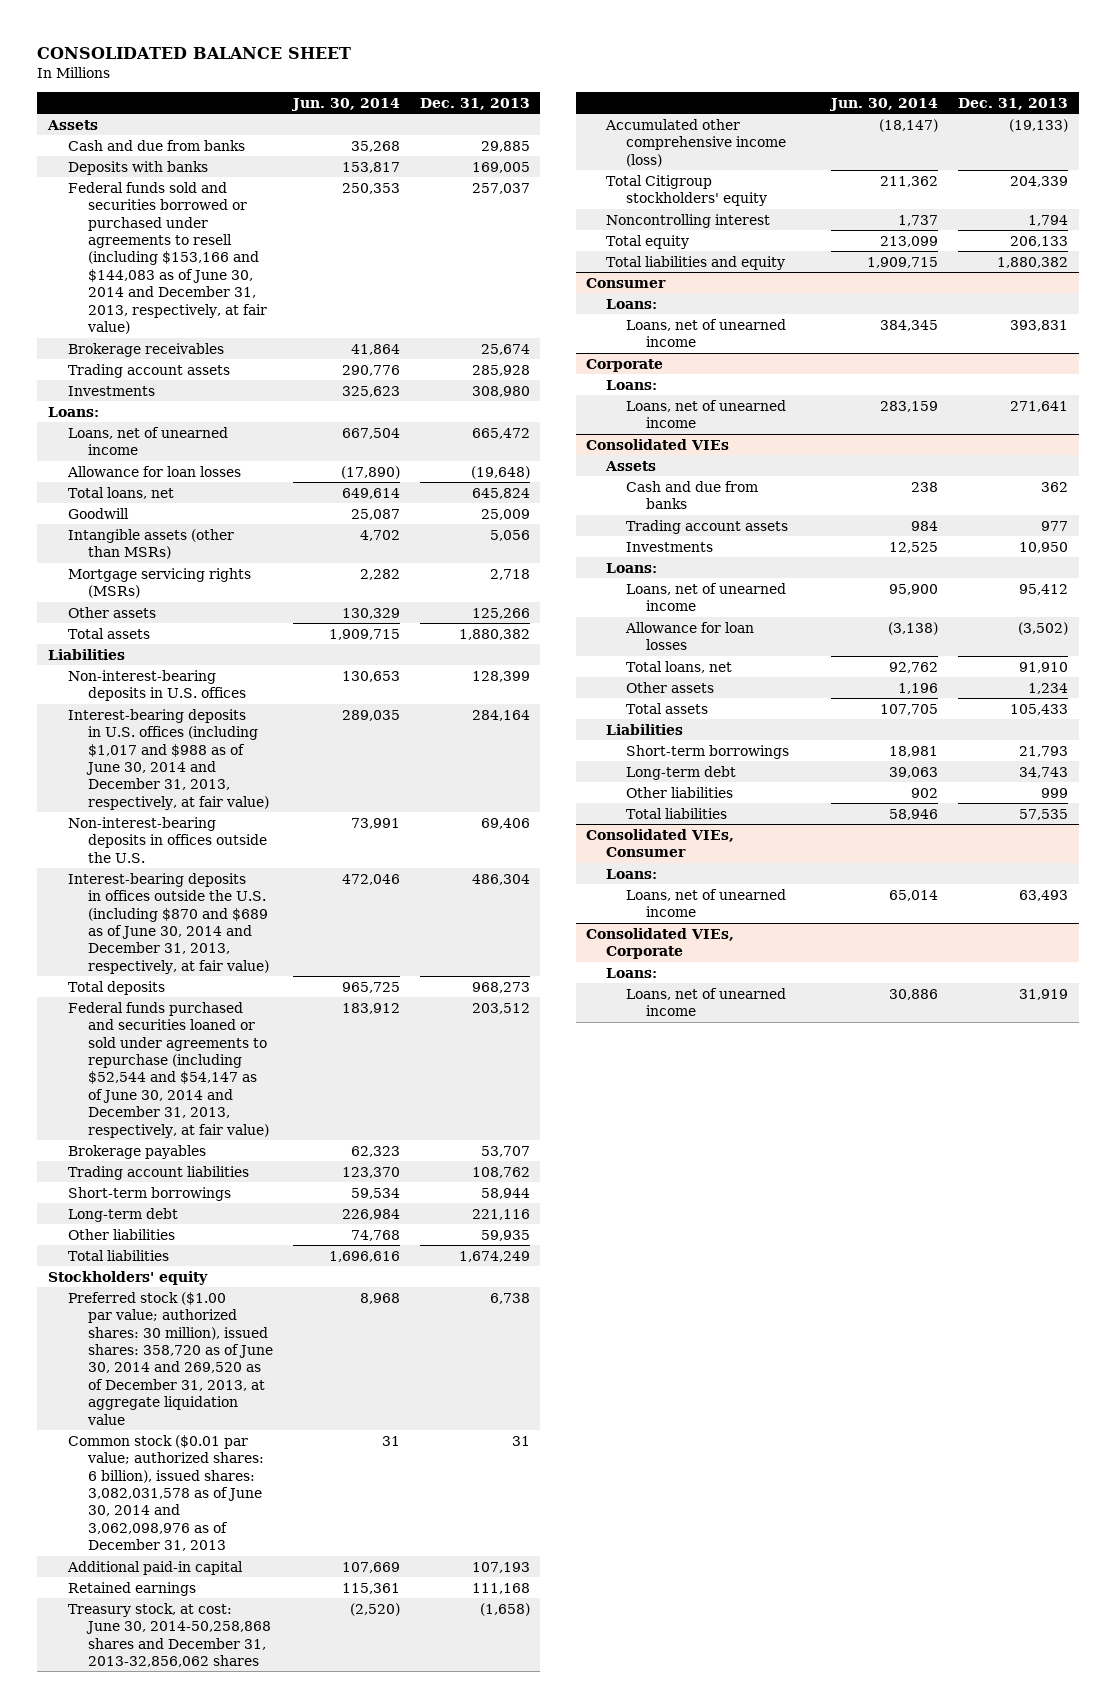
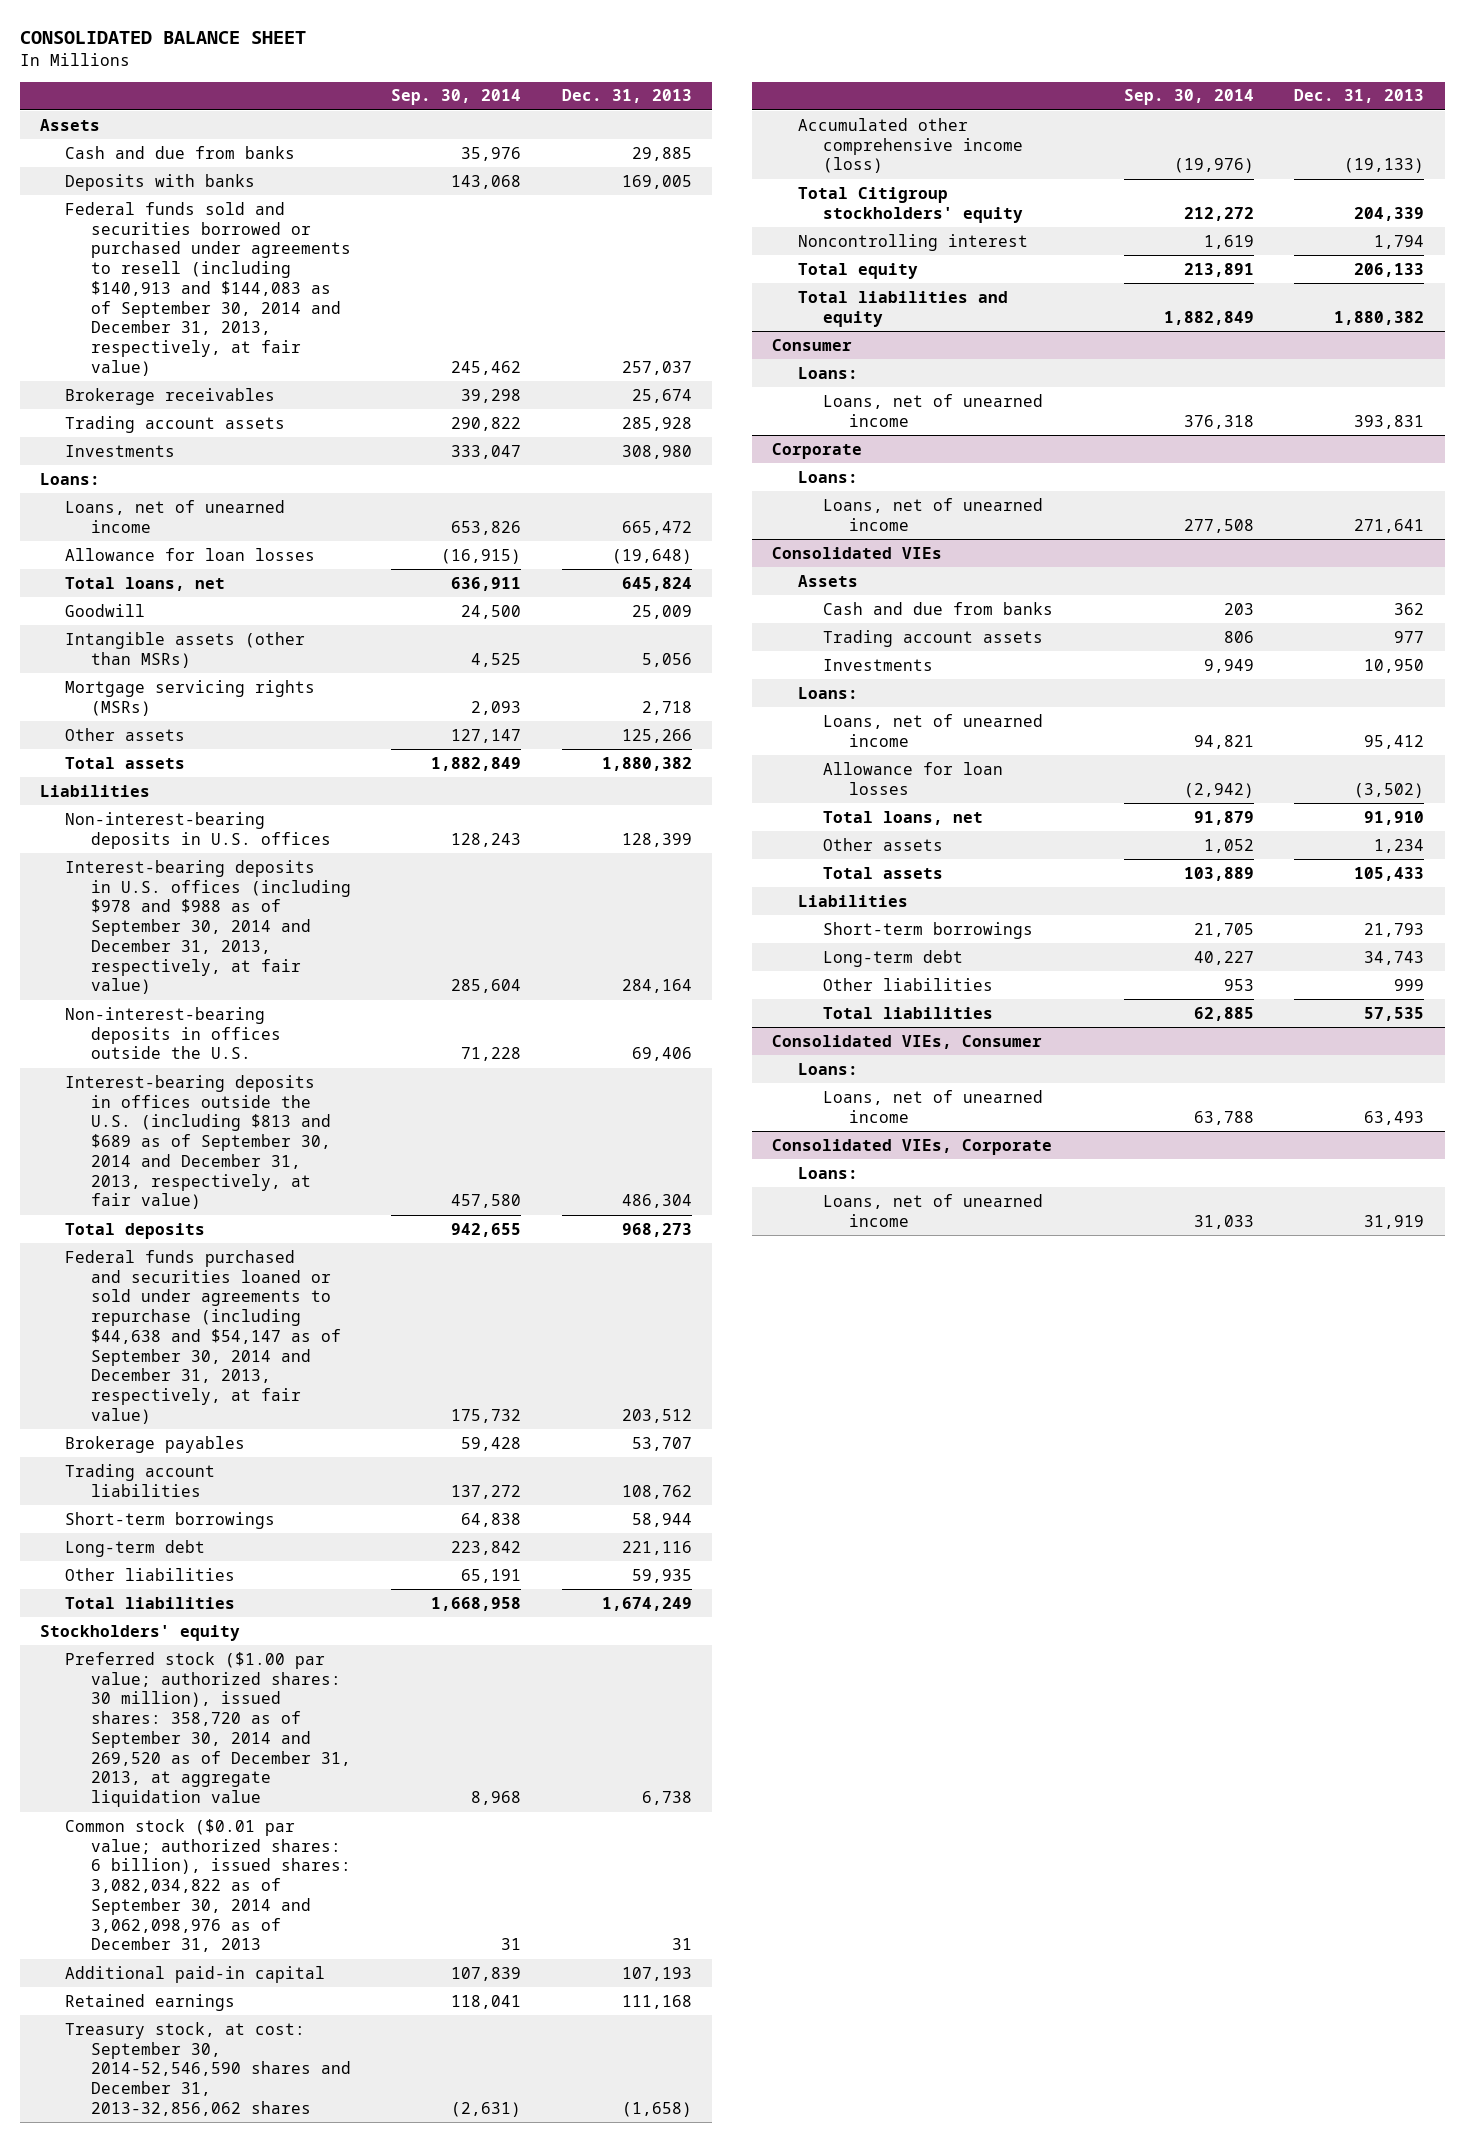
[290,98,400,112] Jun. 30, 2014 -> none
none -> [391,89,522,106] Sep. 30, 2014
[67,181,267,335] Federal funds sold and securities borrowed or purchased under agreements to resell (including $153,166 and $144,083 as of June 30, 2014 and December 31, 2013, respectively, at fair value) -> [65,201,351,376] Federal funds sold and securities borrowed or purchased under agreements to resell (including $140,913 and $144,083 as of September 30, 2014 and December 31, 2013, respectively, at fair value)
[67,708,269,810] Interest-bearing deposits in U.S. offices (including $1,017 and $988 as of June 30, 2014 and December 31, 2013, respectively, at fair value) -> [65,859,351,995] Interest-bearing deposits in U.S. offices (including $978 and $988 as of September 30, 2014 and December 31, 2013, respectively, at fair value)
[67,872,269,974] Interest-bearing deposits in offices outside the U.S. (including $870 and $689 as of June 30, 2014 and December 31, 2013, respectively, at fair value) -> [65,1074,331,1210] Interest-bearing deposits in offices outside the U.S. (including $813 and $689 as of September 30, 2014 and December 31, 2013, respectively, at fair value)
[67,1001,269,1138] Federal funds purchased and securities loaned or sold under agreements to repurchase (including $52,544 and $54,147 as of June 30, 2014 and December 31, 2013, respectively, at fair value) -> [65,1249,341,1424] Federal funds purchased and securities loaned or sold under agreements to repurchase (including $44,638 and $54,147 as of September 30, 2014 and December 31, 2013, respectively, at fair value)
[67,1291,273,1425] Preferred stock ($1.00 par value; authorized shares: 30 million), issued shares: 358,720 as of June 30, 2014 and 269,520 as of December 31, 2013, at aggregate liquidation value -> [65,1651,351,1808] Preferred stock ($1.00 par value; authorized shares: 30 million), issued shares: 358,720 as of September 30, 2014 and 269,520 as of December 31, 2013, at aggregate liquidation value
[67,1434,264,1552] Common stock ($0.01 par value; authorized shares: 6 billion), issued shares: 3,082,031,578 as of June 30, 2014 and 3,062,098,976 as of December 31, 2013 -> [65,1818,351,1953] Common stock ($0.01 par value; authorized shares: 6 billion), issued shares: 3,082,034,822 as of September 30, 2014 and 3,062,098,976 as of December 31, 2013
[67,1602,271,1668] Treasury stock, at cost: June 30, 2014-50,258,868 shares and December 31, 2013-32,856,062 shares -> [65,2021,351,2116] Treasury stock, at cost: September 30, 2014-52,546,590 shares and December 31, 2013-32,856,062 shares

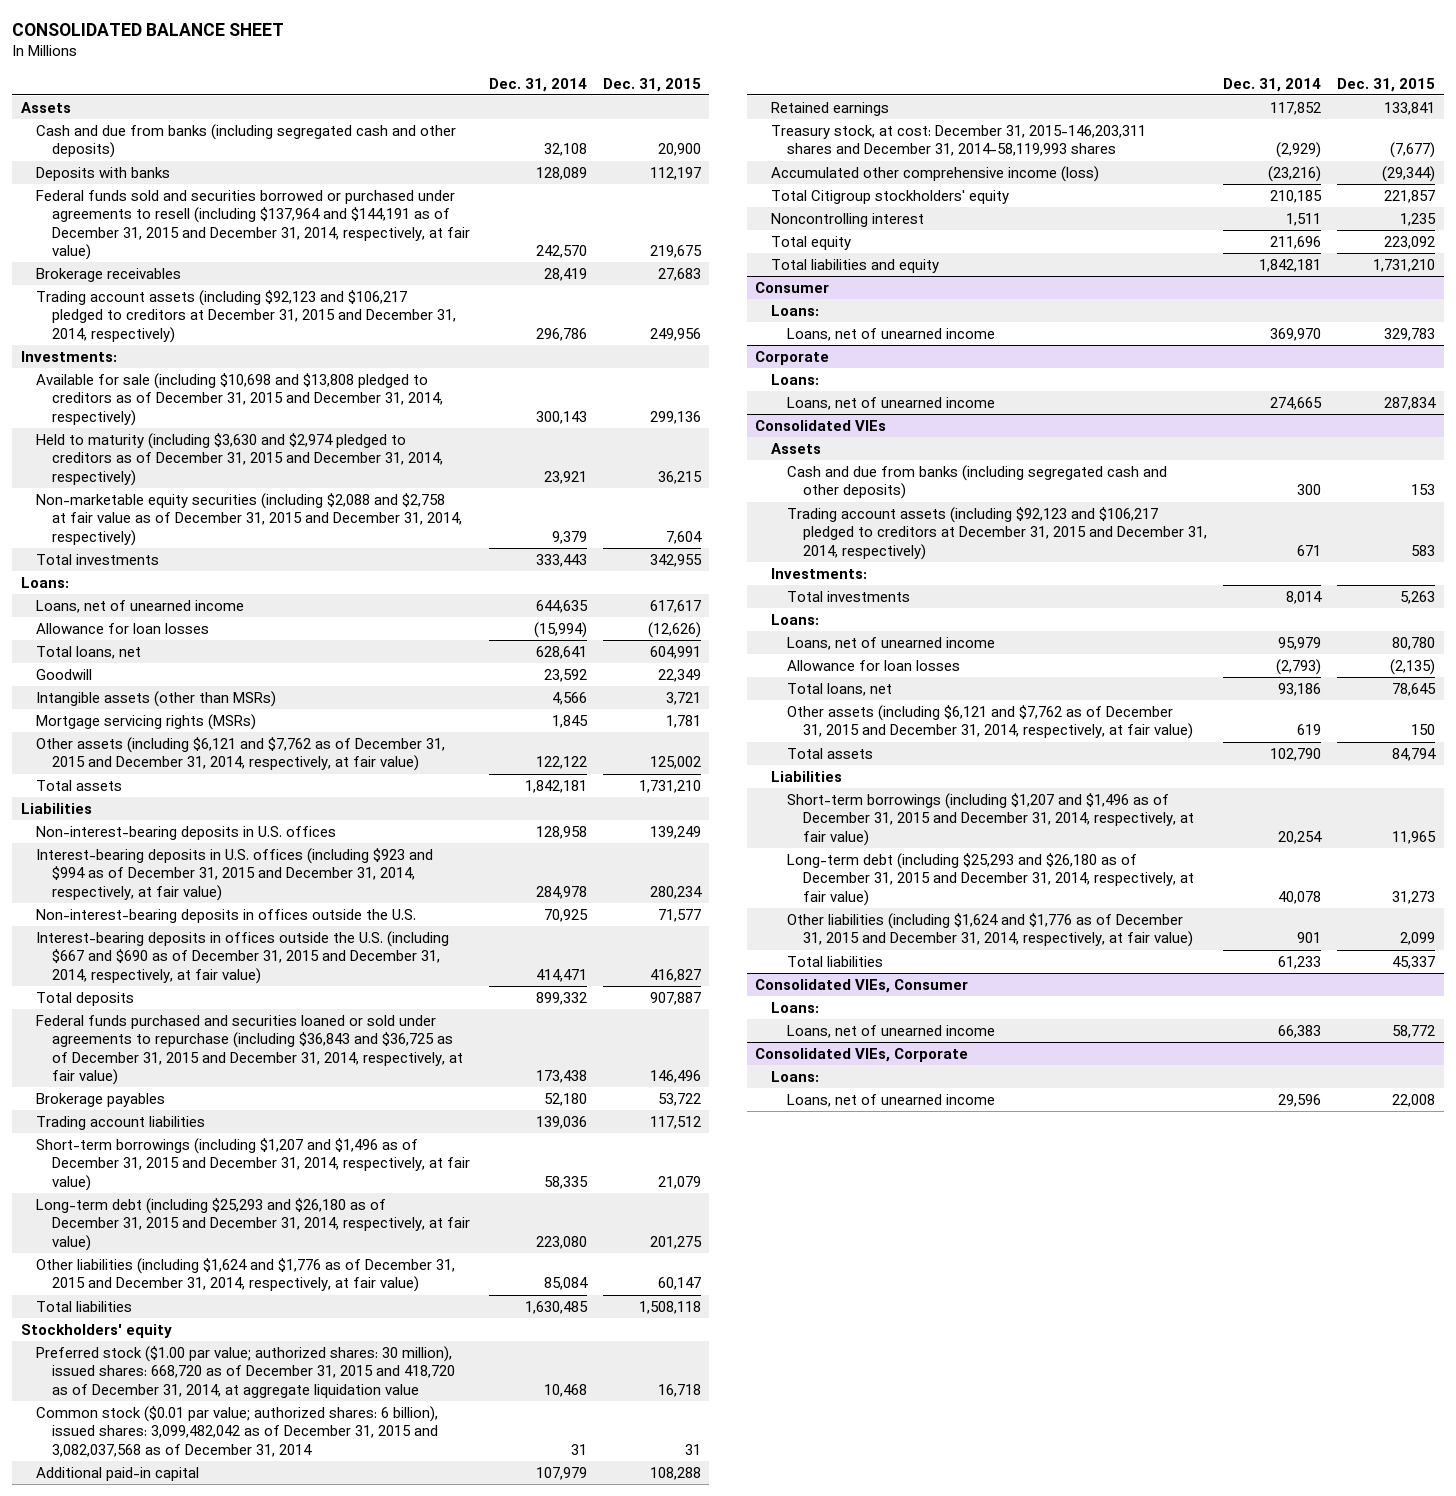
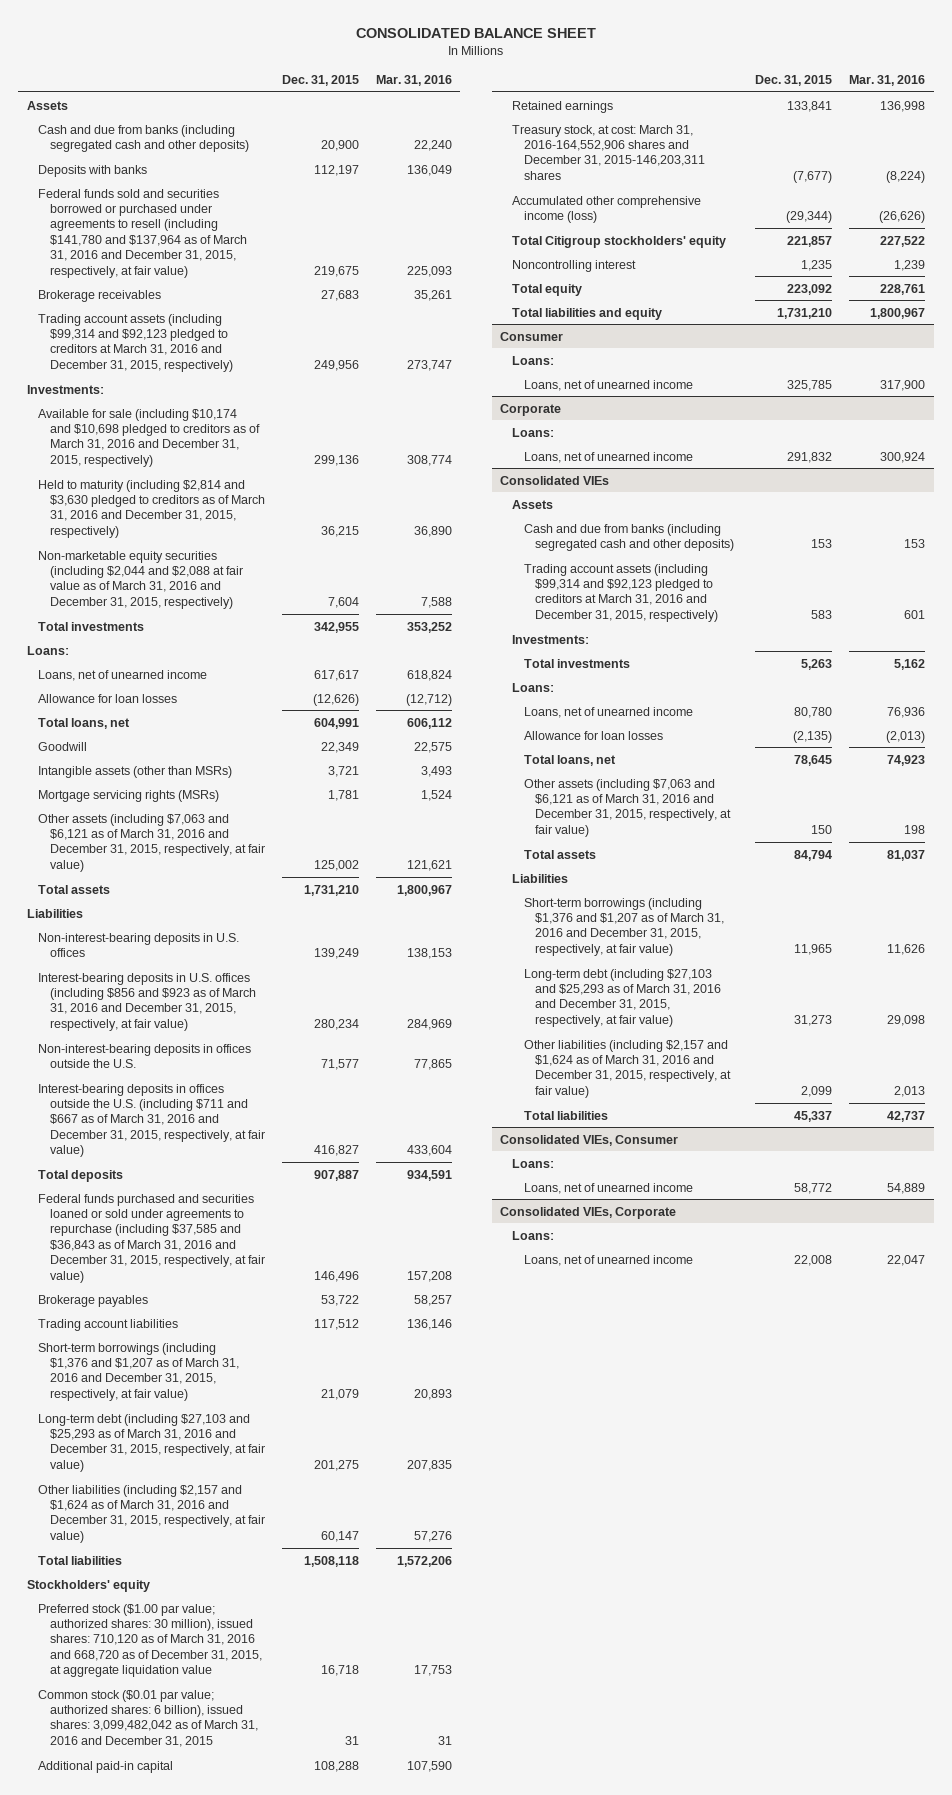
[488,77,587,92] Dec. 31, 2014 -> none
none -> [375,74,452,86] Mar. 31, 2016
[36,190,471,260] Federal funds sold and securities borrowed or purchased under agreements to resell (including $137,964 and $144,191 as of December 31, 2015 and December 31, 2014, respectively, at fair value) -> [38,188,248,278] Federal funds sold and securities borrowed or purchased under agreements to resell (including $141,780 and $137,964 as of March 31, 2016 and December 31, 2015, respectively, at fair value)
[36,290,457,343] Trading account assets (including $92,123 and $106,217 pledged to creditors at December 31, 2015 and December 31, 2014, respectively) -> [38,313,234,372] Trading account assets (including $99,314 and $92,123 pledged to creditors at March 31, 2016 and December 31, 2015, respectively)
[36,373,444,426] Available for sale (including $10,698 and $13,808 pledged to creditors as of December 31, 2015 and December 31, 2014, respectively) -> [38,408,261,467] Available for sale (including $10,174 and $10,698 pledged to creditors as of March 31, 2016 and December 31, 2015, respectively)
[36,433,444,486] Held to maturity (including $3,630 and $2,974 pledged to creditors as of December 31, 2015 and December 31, 2014, respectively) -> [38,479,266,538] Held to maturity (including $2,814 and $3,630 pledged to creditors as of March 31, 2016 and December 31, 2015, respectively)
[36,493,463,546] Non-marketable equity securities (including $2,088 and $2,758 at fair value as of December 31, 2015 and December 31, 2014, respectively) -> [38,550,244,609] Non-marketable equity securities (including $2,044 and $2,088 at fair value as of March 31, 2016 and December 31, 2015, respectively)
[36,737,446,772] Other assets (including $6,121 and $7,762 as of December 31, 2015 and December 31, 2014, respectively, at fair value) -> [38,813,266,872] Other assets (including $7,063 and $6,121 as of March 31, 2016 and December 31, 2015, respectively, at fair value)
[36,848,434,901] Interest-bearing deposits in U.S. offices (including $923 and $994 as of December 31, 2015 and December 31, 2014, respectively, at fair value) -> [38,972,257,1031] Interest-bearing deposits in U.S. offices (including $856 and $923 as of March 31, 2016 and December 31, 2015, respectively, at fair value)
[36,931,450,984] Interest-bearing deposits in offices outside the U.S. (including $667 and $690 as of December 31, 2015 and December 31, 2014, respectively, at fair value) -> [38,1083,266,1158] Interest-bearing deposits in offices outside the U.S. (including $711 and $667 as of March 31, 2016 and December 31, 2015, respectively, at fair value)
[36,1015,464,1085] Federal funds purchased and securities loaned or sold under agreements to repurchase (including $36,843 and $36,725 as of December 31, 2015 and December 31, 2014, respectively, at fair value) -> [38,1193,266,1283] Federal funds purchased and securities loaned or sold under agreements to repurchase (including $37,585 and $36,843 as of March 31, 2016 and December 31, 2015, respectively, at fair value)
[36,1138,471,1191] Short-term borrowings (including $1,207 and $1,496 as of December 31, 2015 and December 31, 2014, respectively, at fair value) -> [38,1342,240,1401] Short-term borrowings (including $1,376 and $1,207 as of March 31, 2016 and December 31, 2015, respectively, at fair value)
[36,1198,471,1251] Long-term debt (including $25,293 and $26,180 as of December 31, 2015 and December 31, 2014, respectively, at fair value) -> [38,1413,266,1472] Long-term debt (including $27,103 and $25,293 as of March 31, 2016 and December 31, 2015, respectively, at fair value)
[36,1258,456,1293] Other liabilities (including $1,624 and $1,776 as of December 31, 2015 and December 31, 2014, respectively, at fair value) -> [38,1484,266,1543] Other liabilities (including $2,157 and $1,624 as of March 31, 2016 and December 31, 2015, respectively, at fair value)
[36,1346,456,1398] Preferred stock ($1.00 par value; authorized shares: 30 million), issued shares: 668,720 as of December 31, 2015 and 418,720 as of December 31, 2014, at aggregate liquidation value -> [38,1603,263,1678] Preferred stock ($1.00 par value; authorized shares: 30 million), issued shares: 710,120 as of March 31, 2016 and 668,720 as of December 31, 2015, at aggregate liquidation value
[36,1406,439,1457] Common stock ($0.01 par value; authorized shares: 6 billion), issued shares: 3,099,482,042 as of December 31, 2015 and 3,082,037,568 as of December 31, 2014 -> [38,1689,259,1747] Common stock ($0.01 par value; authorized shares: 6 billion), issued shares: 3,099,482,042 as of March 31, 2016 and December 31, 2015
[770,125,1146,157] Treasury stock, at cost: December 31, 2015-146,203,311 shares and December 31, 2014-58,119,993 shares -> [511,124,705,180] Treasury stock, at cost: March 31, 2016-164,552,906 shares and December 31, 2015-146,203,311 shares
[1384,328,1436,342] 329,783 -> [787,379,833,391] 325,785
[1384,397,1437,411] 287,834 -> [787,451,833,463] 291,832
[786,507,1207,560] Trading account assets (including $92,123 and $106,217 pledged to creditors at December 31, 2015 and December 31, 2014, respectively) -> [523,563,719,622] Trading account assets (including $99,314 and $92,123 pledged to creditors at March 31, 2016 and December 31, 2015, respectively)
[786,705,1193,740] Other assets (including $6,121 and $7,762 as of December 31, 2015 and December 31, 2014, respectively, at fair value) -> [523,778,732,837] Other assets (including $7,063 and $6,121 as of March 31, 2016 and December 31, 2015, respectively, at fair value)
[786,793,1194,846] Short-term borrowings (including $1,207 and $1,496 as of December 31, 2015 and December 31, 2014, respectively, at fair value) -> [523,897,725,956] Short-term borrowings (including $1,376 and $1,207 as of March 31, 2016 and December 31, 2015, respectively, at fair value)
[786,853,1194,906] Long-term debt (including $25,293 and $26,180 as of December 31, 2015 and December 31, 2014, respectively, at fair value) -> [523,968,722,1027] Long-term debt (including $27,103 and $25,293 as of March 31, 2016 and December 31, 2015, respectively, at fair value)
[786,913,1193,948] Other liabilities (including $1,624 and $1,776 as of December 31, 2015 and December 31, 2014, respectively, at fair value) -> [523,1039,732,1098] Other liabilities (including $2,157 and $1,624 as of March 31, 2016 and December 31, 2015, respectively, at fair value)

